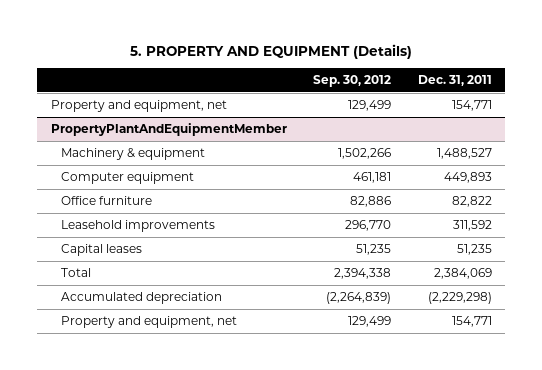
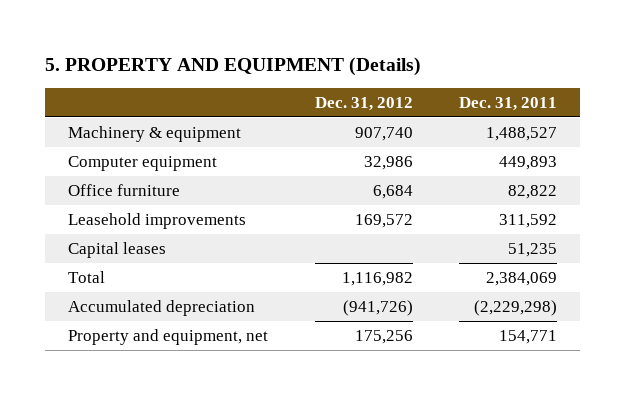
[313,74,392,87] Sep. 30, 2012 -> none
none -> [314,96,413,111] Dec. 31, 2012
[50,100,227,113] Property and equipment, net -> none
[50,123,287,137] PropertyPlantAndEquipmentMember -> none

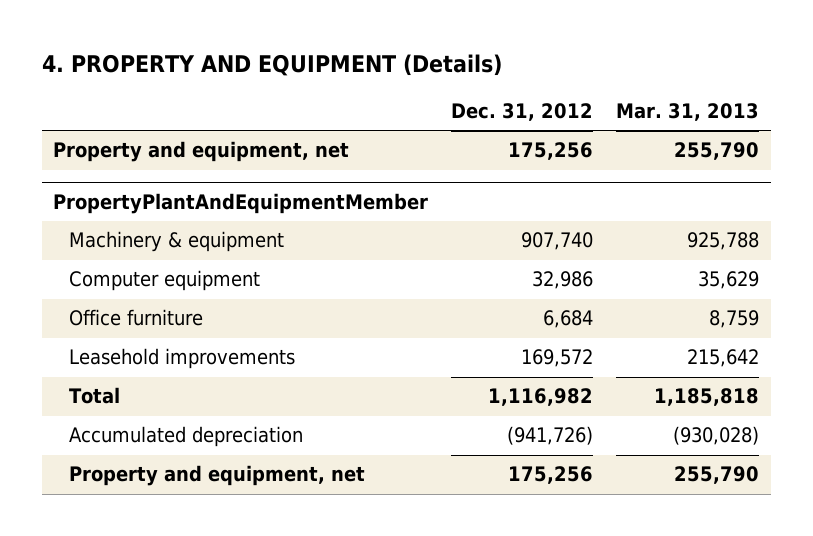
[44,57,421,77] 5. PROPERTY AND EQUIPMENT (Details) -> [41,54,502,77] 4. PROPERTY AND EQUIPMENT (Details)
[458,96,557,111] Dec. 31, 2011 -> none
none -> [616,102,760,121] Mar. 31, 2013
none -> [53,141,350,163] Property and equipment, net
none -> [53,192,429,214] PropertyPlantAndEquipmentMember
[68,241,167,258] Capital leases -> none

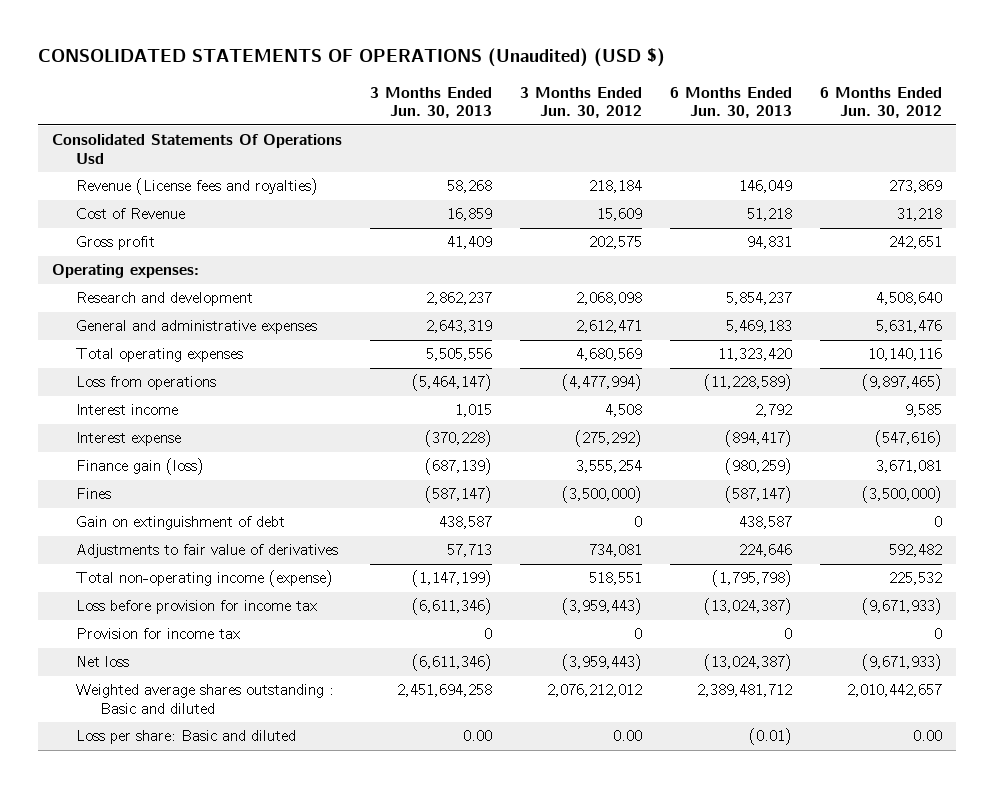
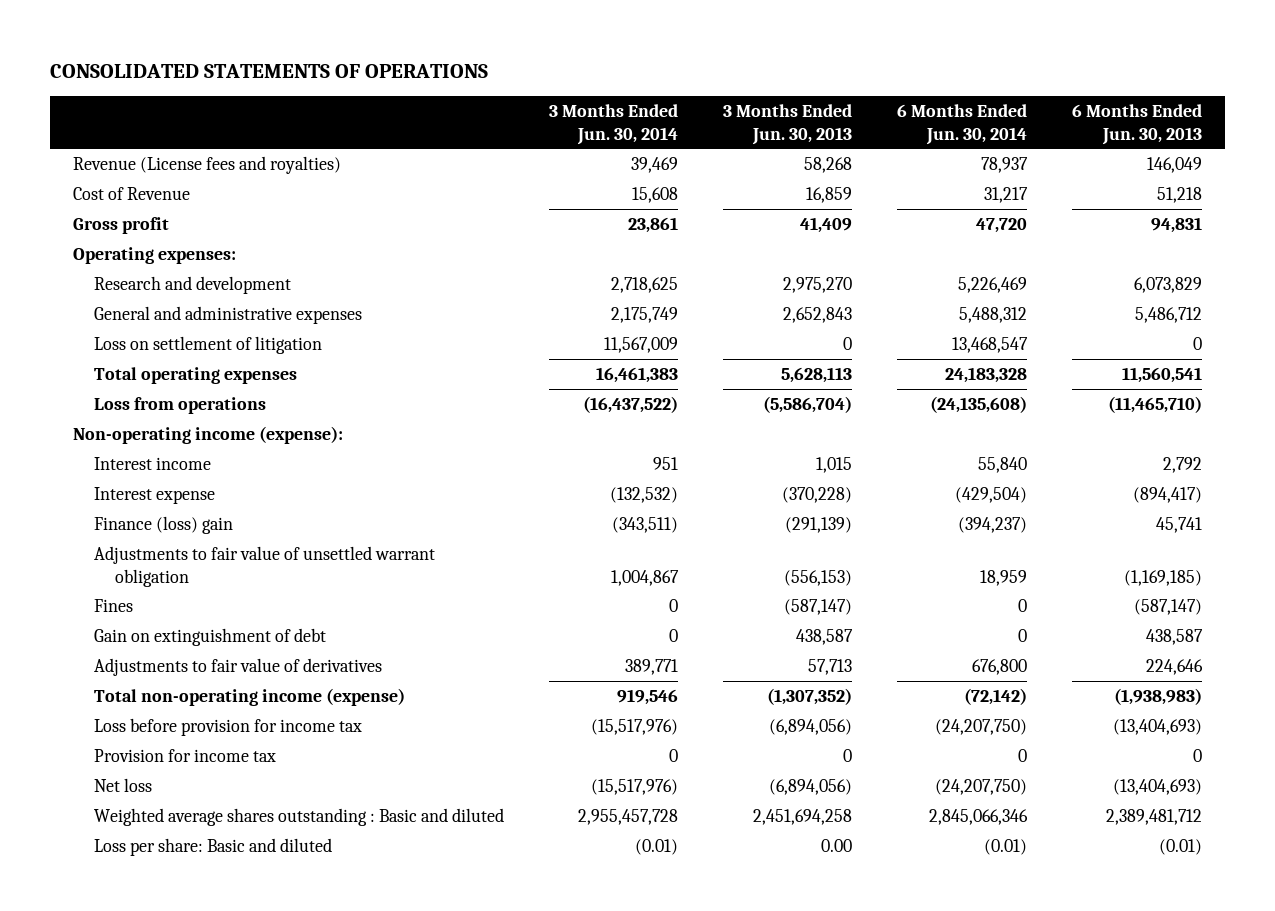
[37,48,665,68] CONSOLIDATED STATEMENTS OF OPERATIONS (Unaudited) (USD $) -> [49,63,488,78] CONSOLIDATED STATEMENTS OF OPERATIONS
[520,86,643,119] 3 Months Ended Jun. 30, 2012 -> none
[820,86,943,119] 6 Months Ended Jun. 30, 2012 -> none
none -> [548,103,678,145] 3 Months Ended Jun. 30, 2014
none -> [896,103,1027,145] 6 Months Ended Jun. 30, 2014
[51,134,342,165] Consolidated Statements Of Operations Usd -> none
[425,292,492,306] 2,862,237 -> [782,276,852,293] 2,975,270
[726,292,793,306] 5,854,237 -> [1133,276,1202,293] 6,073,829
[425,320,492,334] 2,643,319 -> [782,306,852,323] 2,652,843
[726,320,793,334] 5,469,183 -> [1134,306,1202,323] 5,486,712
none -> [93,335,322,354] Loss on settlement of litigation
[425,348,492,362] 5,505,556 -> [780,366,852,383] 5,628,113
[718,348,793,362] 11,323,420 -> [1121,366,1202,383] 11,560,541
[411,374,492,392] (5,464,147) -> [762,395,852,413] (5,586,704)
[704,374,793,392] (11,228,589) -> [1107,395,1202,413] (11,465,710)
none -> [72,425,343,444] Non-operating income (expense):
[75,458,204,476] Finance gain (loss) -> [93,515,233,534] Finance (loss) gain
[424,458,492,476] (687,139) -> [784,516,852,533] (291,139)
[725,458,793,476] (980,259) -> [1155,516,1202,533] 45,741
none -> [93,545,435,587] Adjustments to fair value of unsettled warrant obligation
[411,570,492,588] (1,147,199) -> [766,687,852,705] (1,307,352)
[712,570,793,588] (1,795,798) -> [1113,687,1202,705] (1,938,983)
[411,598,492,616] (6,611,346) -> [768,718,852,735] (6,894,056)
[704,598,793,616] (13,024,387) -> [1112,718,1202,735] (13,404,693)
[411,654,492,672] (6,611,346) -> [768,778,852,795] (6,894,056)
[704,654,793,672] (13,024,387) -> [1112,778,1202,795] (13,404,693)

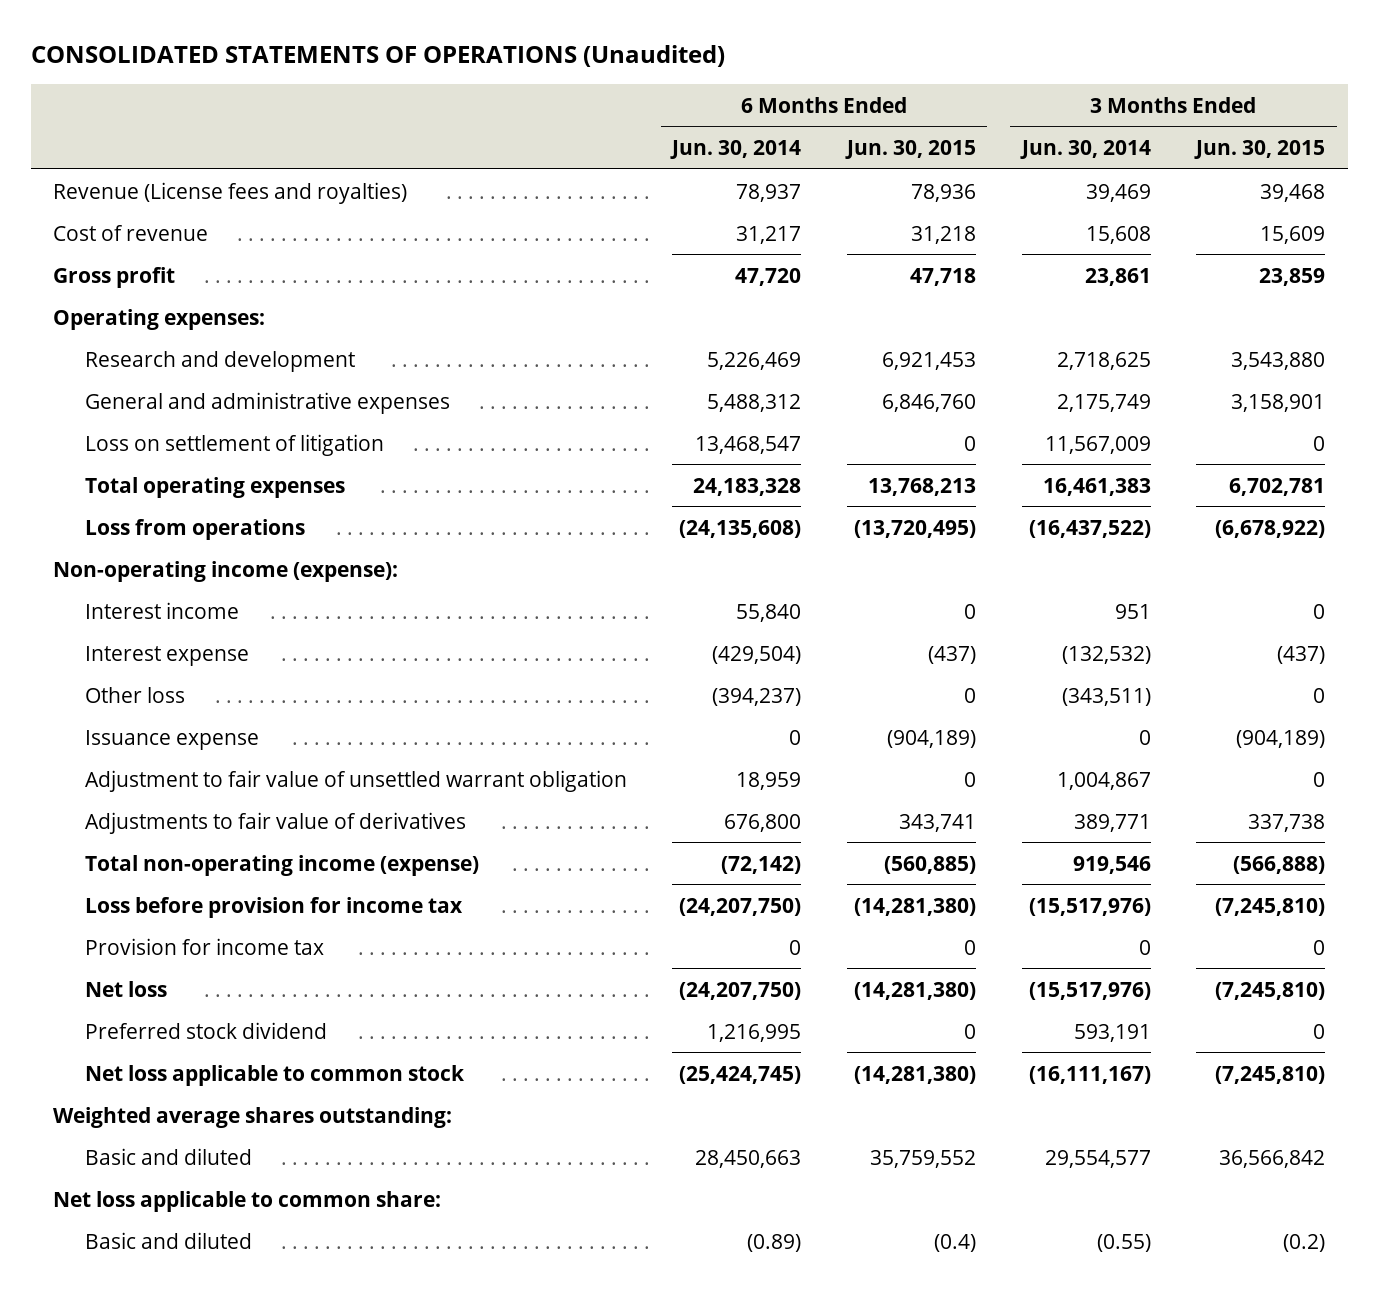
[49,63,488,78] CONSOLIDATED STATEMENTS OF OPERATIONS -> [30,45,725,68] CONSOLIDATED STATEMENTS OF OPERATIONS (Unaudited)
[722,103,852,145] 3 Months Ended Jun. 30, 2013 -> none
[1071,103,1202,145] 6 Months Ended Jun. 30, 2013 -> none
none -> [845,140,977,160] Jun. 30, 2015
none -> [1194,140,1326,160] Jun. 30, 2015
[72,186,190,200] Cost of Revenue -> [53,224,209,241] Cost of revenue
[93,598,133,612] Fines -> none
[93,627,326,646] Gain on extinguishment of debt -> none
[93,515,233,534] Finance (loss) gain -> [84,686,185,703] Other loss
none -> [84,729,259,750] Issuance expense
[93,545,435,587] Adjustments to fair value of unsettled warrant obligation -> [84,769,627,792] Adjustment to fair value of unsettled warrant obligation
none -> [84,1021,327,1039] Preferred stock dividend
none -> [84,1064,465,1086] Net loss applicable to common stock
none -> [53,1106,453,1128] Weighted average shares outstanding:
[93,807,504,826] Weighted average shares outstanding : Basic and diluted -> [84,1147,252,1165] Basic and diluted
[577,808,678,825] 2,955,457,728 -> [1044,1149,1151,1168] 29,554,577
[928,808,1028,825] 2,845,066,346 -> [695,1149,802,1168] 28,450,663
none -> [53,1190,442,1212] Net loss applicable to common share:
[93,837,332,856] Loss per share: Basic and diluted -> [84,1231,252,1249] Basic and diluted
[634,838,678,855] (0.01) -> [1096,1233,1151,1252] (0.55)
[983,838,1027,855] (0.01) -> [747,1233,802,1252] (0.89)

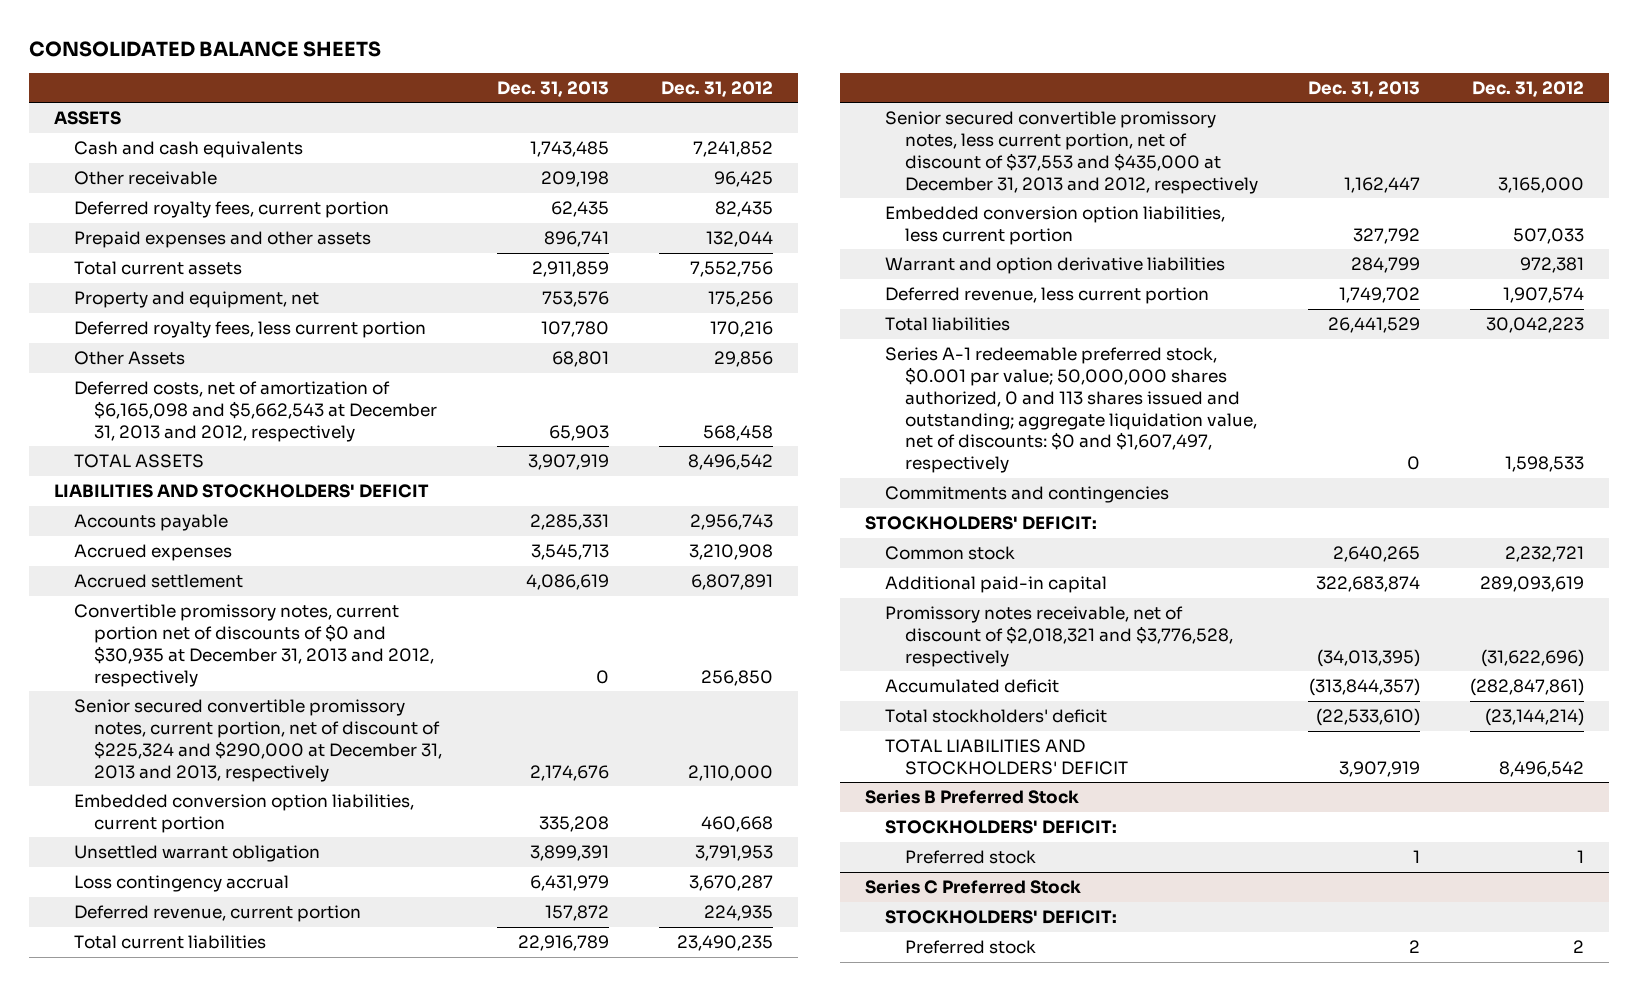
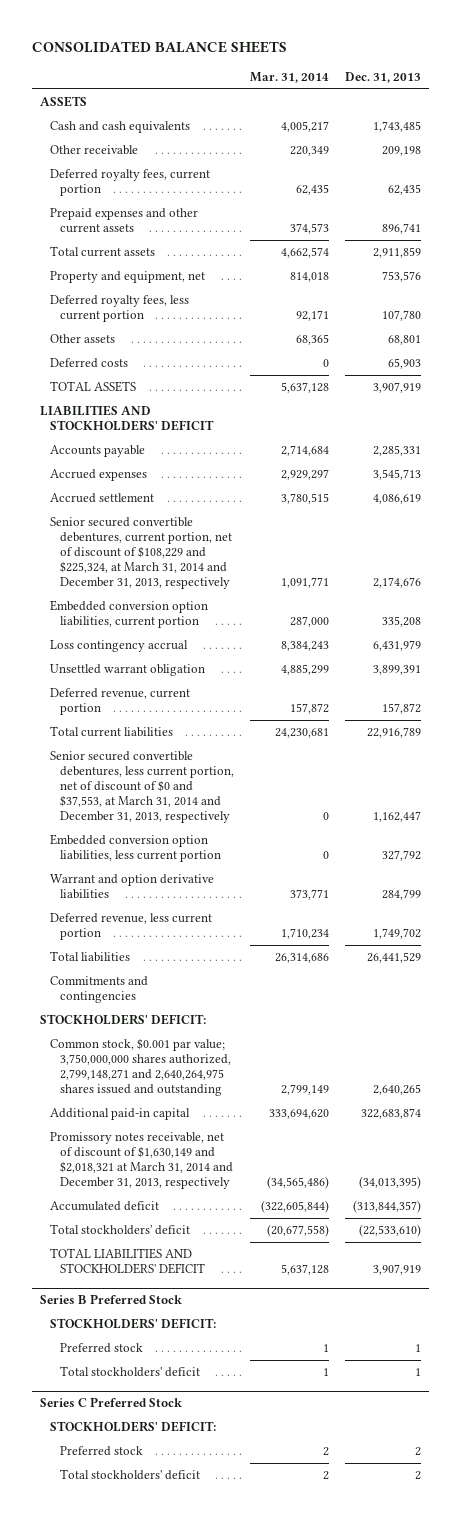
[660,80,773,97] Dec. 31, 2012 -> none
none -> [249,71,329,83] Mar. 31, 2014
[74,230,372,248] Prepaid expenses and other assets -> [50,207,199,233] Prepaid expenses and other current assets
[74,350,186,365] Other Assets -> [50,333,116,343] Other assets
[74,380,438,442] Deferred costs, net of amortization of $6,165,098 and $5,662,543 at December 31, 2013 and 2012, respectively -> [50,357,129,368] Deferred costs
[74,603,435,687] Convertible promissory notes, current portion net of discounts of $0 and $30,935 at December 31, 2013 and 2012, respectively -> none
[74,698,443,782] Senior secured convertible promissory notes, current portion, net of discount of $225,324 and $290,000 at December 31, 2013 and 2013, respectively -> [50,516,232,590] Senior secured convertible debentures, current portion, net of discount of $108,229 and $225,324, at March 31, 2014 and December 31, 2013, respectively
[74,844,321,862] Unsettled warrant obligation -> [50,663,206,676] Unsettled warrant obligation
[885,110,1259,194] Senior secured convertible promissory notes, less current portion, net of discount of $37,553 and $435,000 at December 31, 2013 and 2012, respectively -> [50,750,234,824] Senior secured convertible debentures, less current portion, net of discount of $0 and $37,553, at March 31, 2014 and December 31, 2013, respectively
[885,346,1258,474] Series A-1 redeemable preferred stock, $0.001 par value; 50,000,000 shares authorized, 0 and 113 shares issued and outstanding; aggregate liquidation value, net of discounts: $0 and $1,607,497, respectively -> none
[885,545,1016,560] Common stock -> [50,1037,231,1097] Common stock, $0.001 par value; 3,750,000,000 shares authorized, 2,799,148,271 and 2,640,264,975 shares issued and outstanding
[885,605,1234,667] Promissory notes receivable, net of discount of $2,018,321 and $3,776,528, respectively -> [50,1131,233,1190] Promissory notes receivable, net of discount of $1,630,149 and $2,018,321 at March 31, 2014 and December 31, 2013, respectively
none -> [59,1365,200,1377] Total stockholders' deficit
none -> [59,1468,200,1480] Total stockholders' deficit

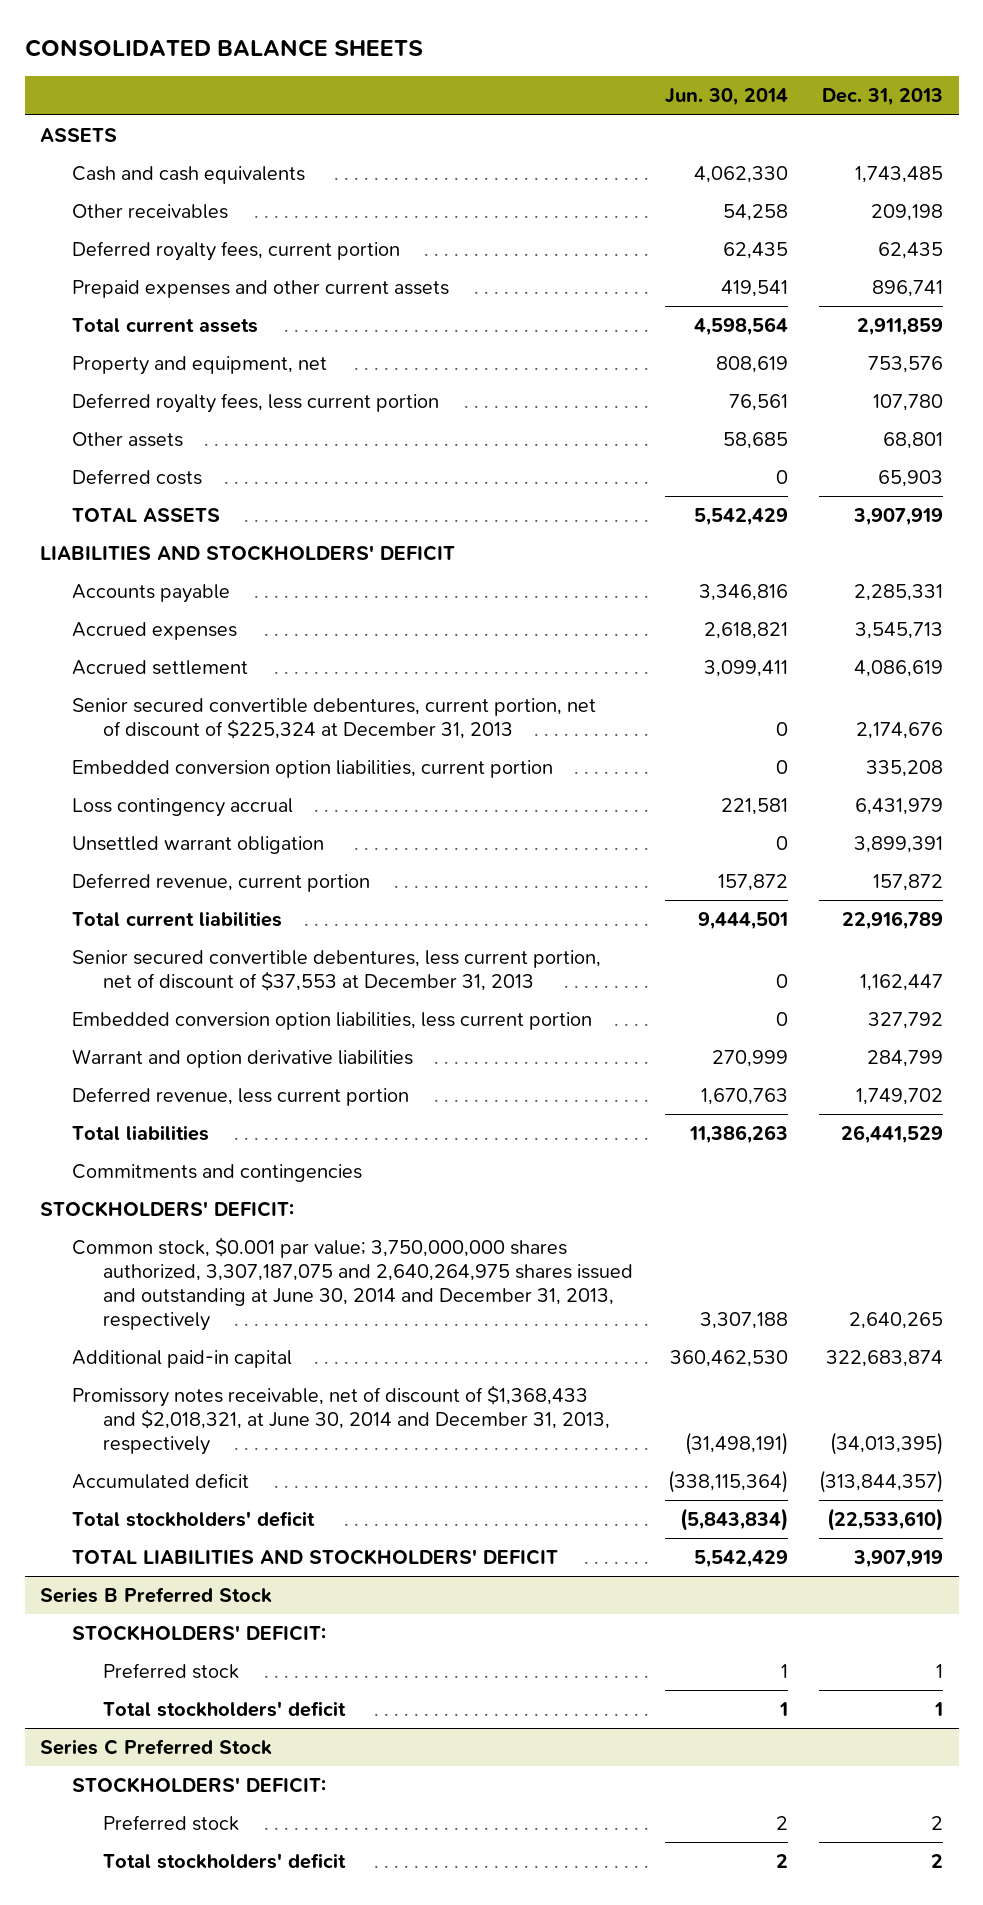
[249,71,329,83] Mar. 31, 2014 -> none
none -> [664,88,788,107] Jun. 30, 2014
[50,144,139,155] Other receivable -> [71,203,228,219] Other receivables
[50,516,232,590] Senior secured convertible debentures, current portion, net of discount of $108,229 and $225,324, at March 31, 2014 and December 31, 2013, respectively -> [71,697,596,740] Senior secured convertible debentures, current portion, net of discount of $225,324 at December 31, 2013
[50,750,234,824] Senior secured convertible debentures, less current portion, net of discount of $0 and $37,553, at March 31, 2014 and December 31, 2013, respectively -> [71,949,601,992] Senior secured convertible debentures, less current portion, net of discount of $37,553 at December 31, 2013
[50,1037,231,1097] Common stock, $0.001 par value; 3,750,000,000 shares authorized, 2,799,148,271 and 2,640,264,975 shares issued and outstanding -> [71,1236,634,1332] Common stock, $0.001 par value; 3,750,000,000 shares authorized, 3,307,187,075 and 2,640,264,975 shares issued and outstanding at June 30, 2014 and December 31, 2013, respectively
[50,1131,233,1190] Promissory notes receivable, net of discount of $1,630,149 and $2,018,321 at March 31, 2014 and December 31, 2013, respectively -> [71,1384,611,1456] Promissory notes receivable, net of discount of $1,368,433 and $2,018,321, at June 30, 2014 and December 31, 2013, respectively

